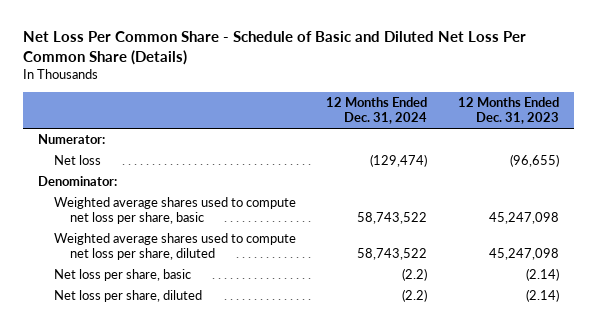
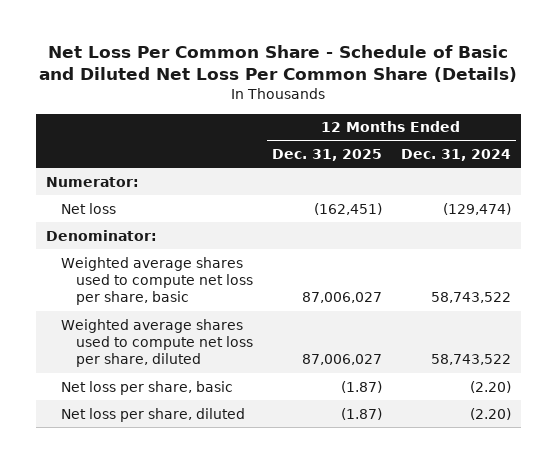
[457,97,559,125] 12 Months Ended Dec. 31, 2023 -> none
none -> [271,149,382,162] Dec. 31, 2025
[402,268,428,282] (2.2) -> [470,380,512,393] (2.20)
[402,289,428,303] (2.2) -> [470,407,512,420] (2.20)

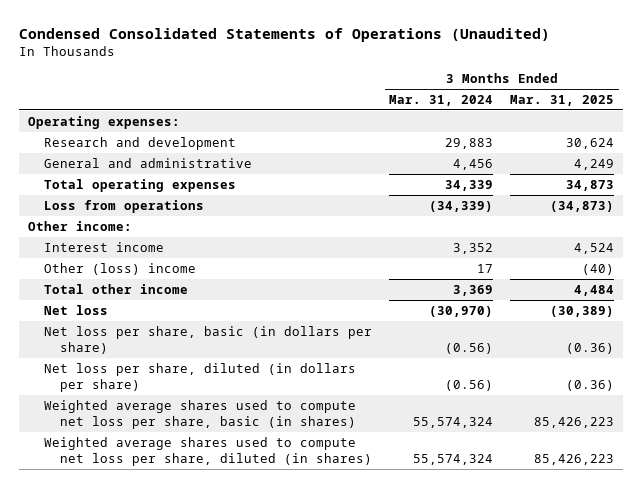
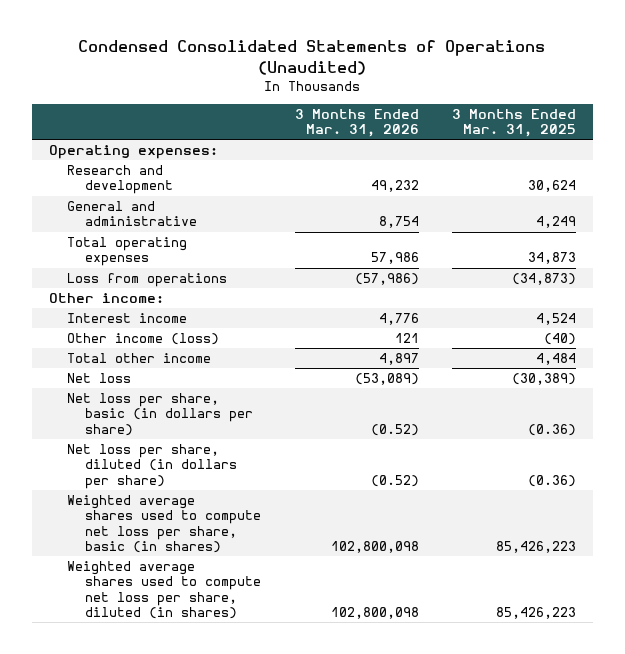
[389,94,494,106] Mar. 31, 2024 -> none
none -> [294,109,419,138] 3 Months Ended Mar. 31, 2026
[43,262,196,275] Other (loss) income -> [66,333,219,346] Other income (loss)

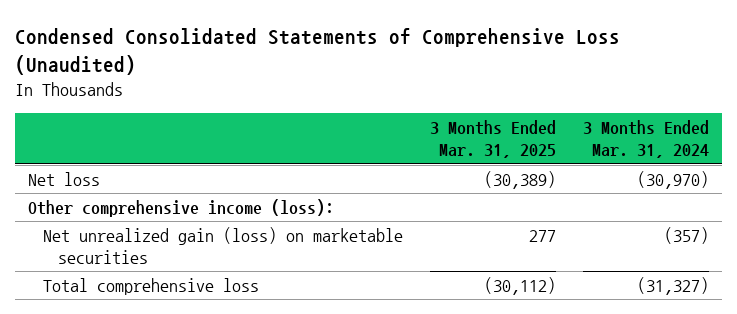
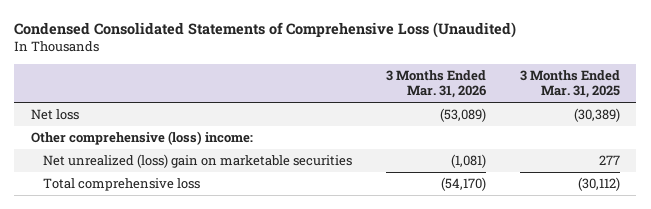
[582,120,709,159] 3 Months Ended Mar. 31, 2024 -> none
none -> [386,70,487,99] 3 Months Ended Mar. 31, 2026
[28,198,335,217] Other comprehensive income (loss): -> [31,130,254,145] Other comprehensive (loss) income:
[42,226,403,265] Net unrealized gain (loss) on marketable securities -> [43,153,353,168] Net unrealized (loss) gain on marketable securities

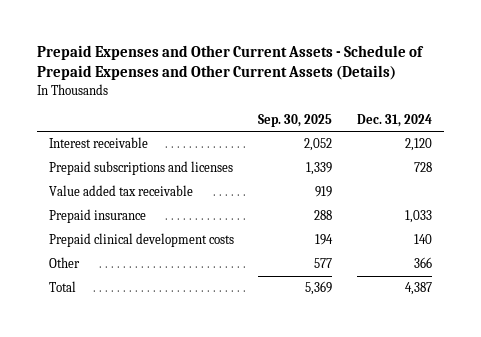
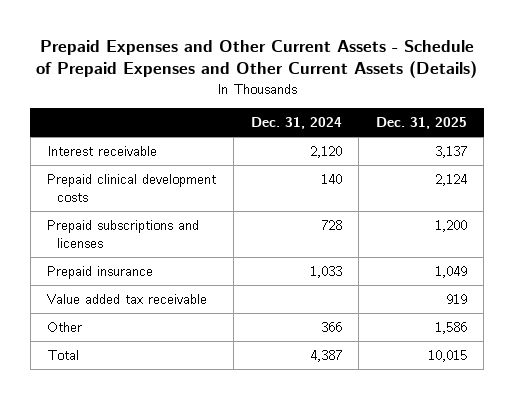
[258,114,333,128] Sep. 30, 2025 -> none
none -> [375,116,467,129] Dec. 31, 2025
[48,233,234,248] Prepaid clinical development costs -> [47,174,217,203] Prepaid clinical development costs
[48,185,193,197] Value added tax receivable -> [47,294,208,305] Value added tax receivable

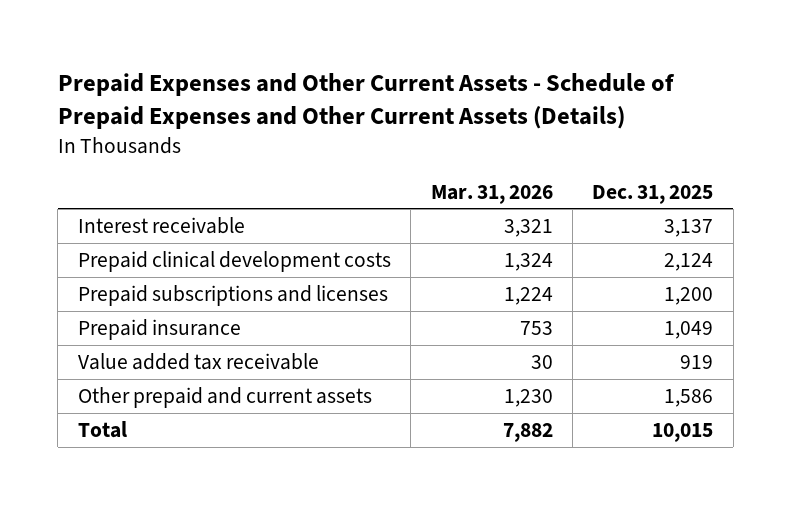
[250,116,342,129] Dec. 31, 2024 -> none
none -> [430,184,553,204] Mar. 31, 2026
[47,322,83,333] Other -> [77,386,372,408] Other prepaid and current assets

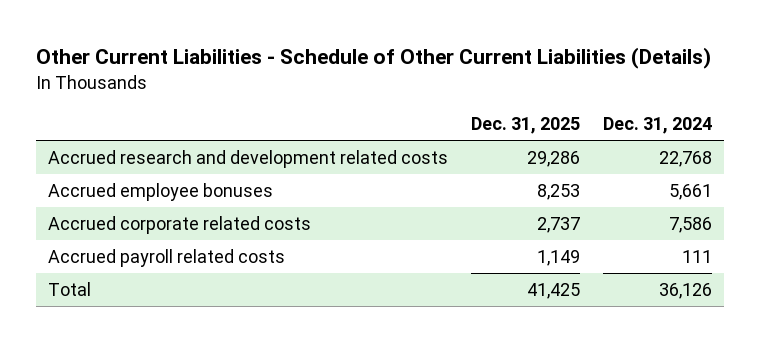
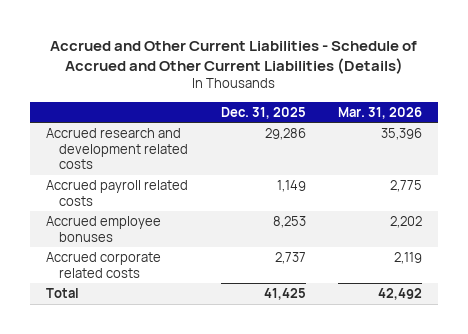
[35,47,711,70] Other Current Liabilities - Schedule of Other Current Liabilities (Details) -> [50,40,418,74] Accrued and Other Current Liabilities - Schedule of Accrued and Other Current Liabilities (Details)
[603,117,713,135] Dec. 31, 2024 -> none
none -> [337,106,422,119] Mar. 31, 2026
[47,248,285,267] Accrued payroll related costs -> [46,180,189,206] Accrued payroll related costs

